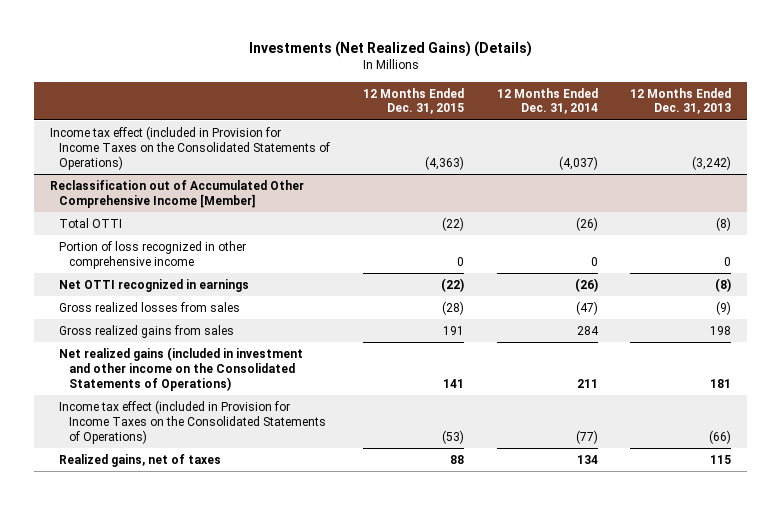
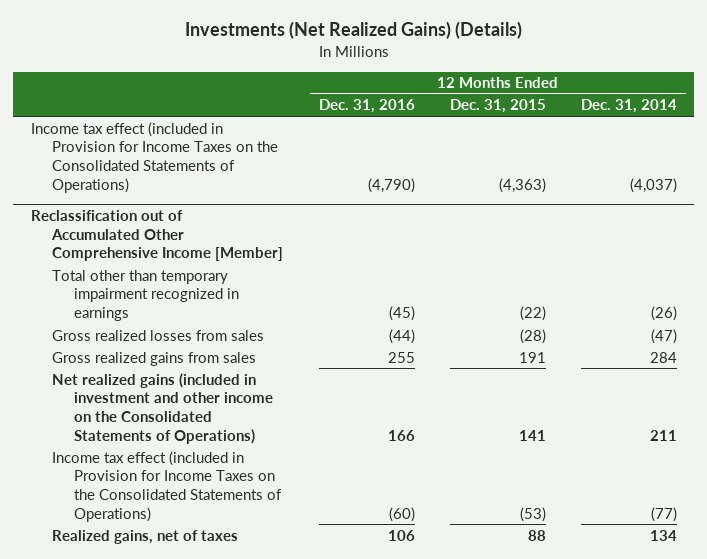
[630,87,732,115] 12 Months Ended Dec. 31, 2013 -> none
none -> [318,99,415,114] Dec. 31, 2016
[59,218,123,229] Total OTTI -> none
[59,241,247,269] Portion of loss recognized in other comprehensive income -> none
[59,279,250,293] Net OTTI recognized in earnings -> [52,269,240,321] Total other than temporary impairment recognized in earnings

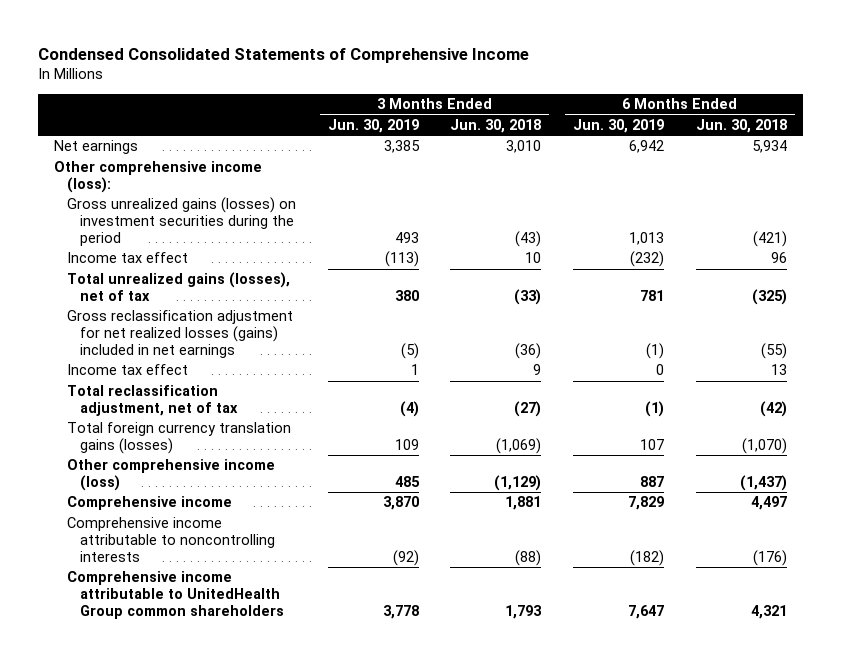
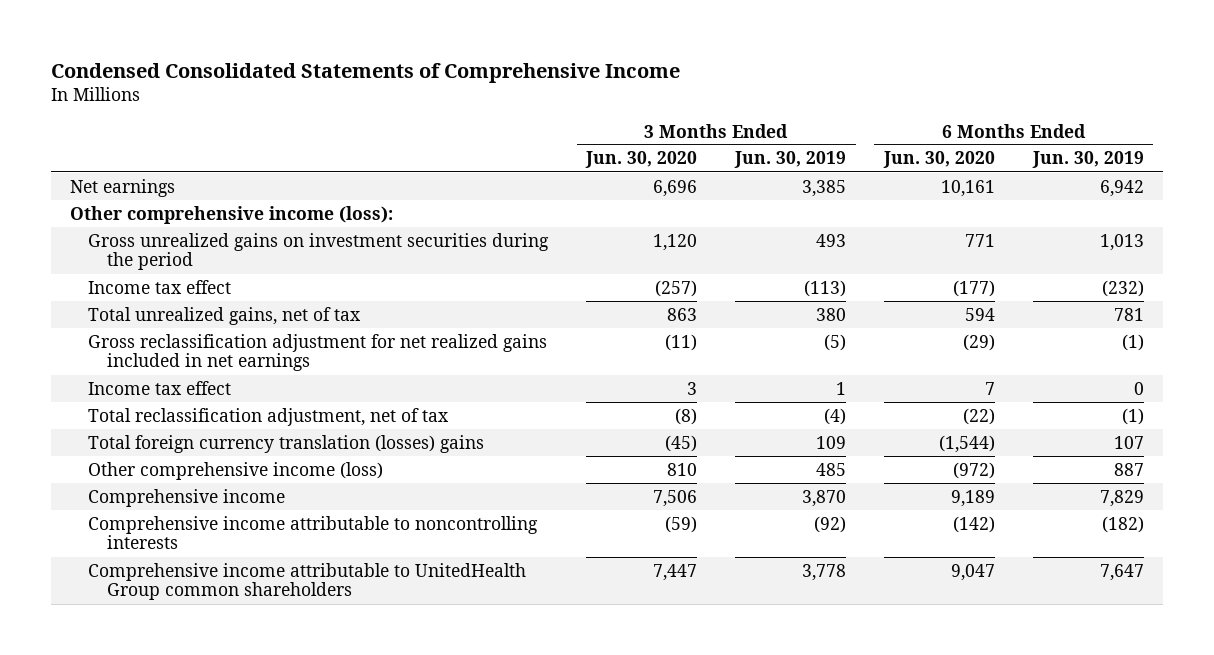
[450,119,542,134] Jun. 30, 2018 -> none
[695,119,787,134] Jun. 30, 2018 -> none
none -> [585,151,698,169] Jun. 30, 2020
none -> [882,151,995,169] Jun. 30, 2020
[66,197,296,246] Gross unrealized gains (losses) on investment securities during the period -> [88,232,550,271] Gross unrealized gains on investment securities during the period
[66,272,290,302] Total unrealized gains (losses), net of tax -> [88,306,362,325] Total unrealized gains, net of tax
[66,310,293,358] Gross reclassification adjustment for net realized losses (gains) included in net earnings -> [88,333,548,372] Gross reclassification adjustment for net realized gains included in net earnings
[66,422,291,455] Total foreign currency translation gains (losses) -> [88,434,485,453] Total foreign currency translation (losses) gains

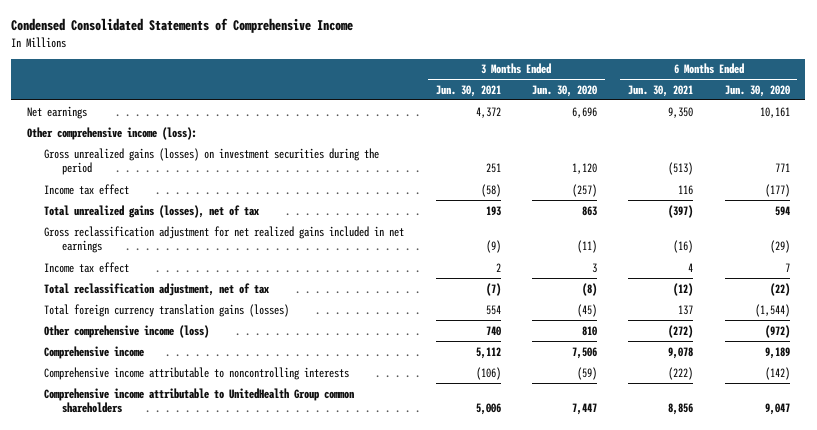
[734,151,847,169] Jun. 30, 2019 -> none
[1031,151,1144,169] Jun. 30, 2019 -> none
none -> [435,84,501,97] Jun. 30, 2021
none -> [628,84,694,97] Jun. 30, 2021
[88,232,550,271] Gross unrealized gains on investment securities during the period -> [44,147,380,176] Gross unrealized gains (losses) on investment securities during the period
[88,306,362,325] Total unrealized gains, net of tax -> [44,204,260,218] Total unrealized gains (losses), net of tax
[88,434,485,453] Total foreign currency translation (losses) gains -> [44,303,290,317] Total foreign currency translation gains (losses)

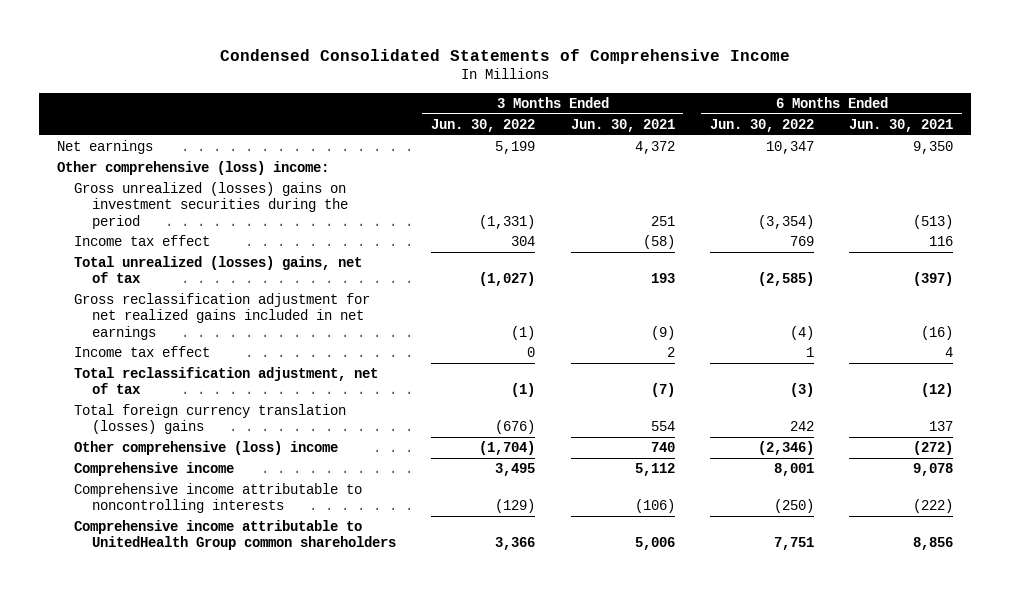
[532,84,598,97] Jun. 30, 2020 -> none
[724,84,790,97] Jun. 30, 2020 -> none
none -> [431,118,536,132] Jun. 30, 2022
none -> [709,118,814,132] Jun. 30, 2022
[26,126,197,140] Other comprehensive income (loss): -> [56,160,329,175] Other comprehensive (loss) income:
[44,147,380,176] Gross unrealized gains (losses) on investment securities during the period -> [74,181,348,229] Gross unrealized (losses) gains on investment securities during the period
[44,204,260,218] Total unrealized gains (losses), net of tax -> [74,255,363,284] Total unrealized (losses) gains, net of tax
[44,303,290,317] Total foreign currency translation gains (losses) -> [74,403,347,435] Total foreign currency translation (losses) gains
[44,324,210,338] Other comprehensive income (loss) -> [74,440,339,455] Other comprehensive (loss) income

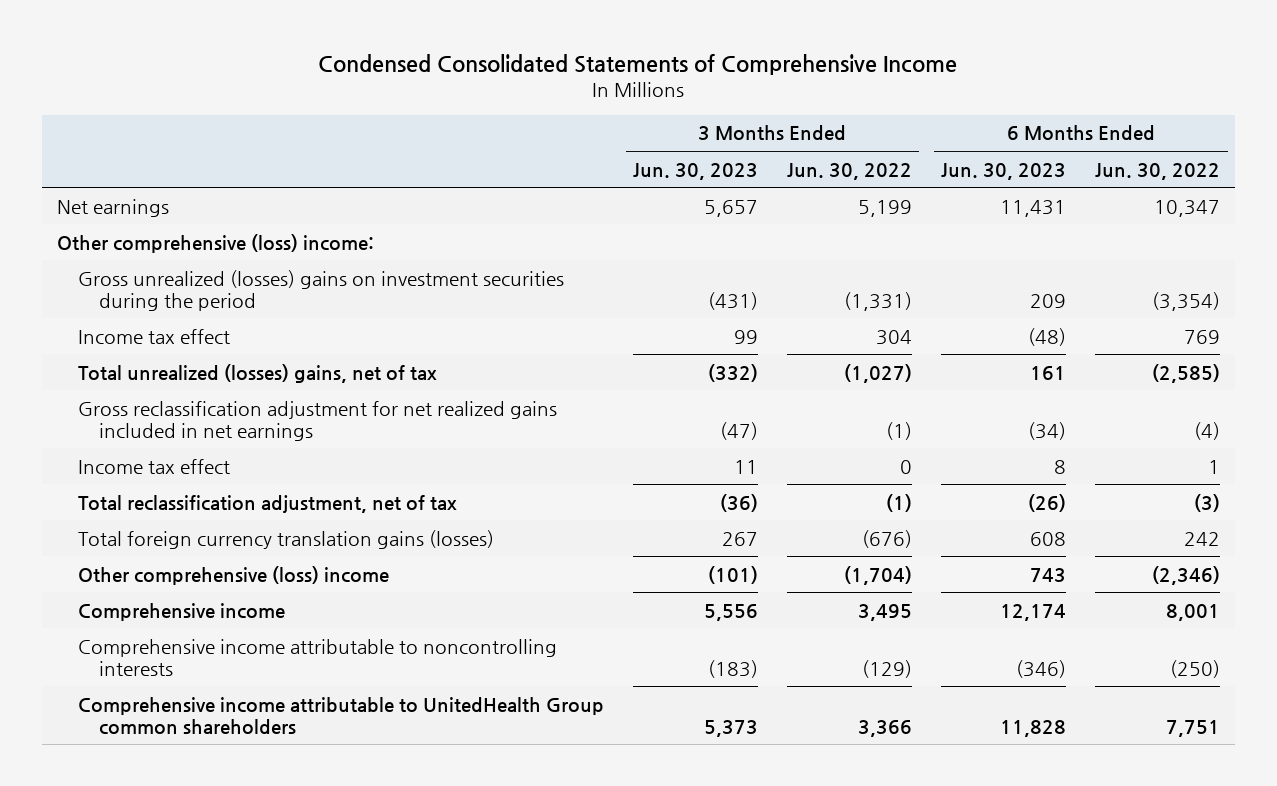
[570,118,675,132] Jun. 30, 2021 -> none
[849,118,954,132] Jun. 30, 2021 -> none
none -> [632,162,758,180] Jun. 30, 2023
none -> [941,162,1067,180] Jun. 30, 2023
[74,403,347,435] Total foreign currency translation (losses) gains -> [77,529,494,549] Total foreign currency translation gains (losses)

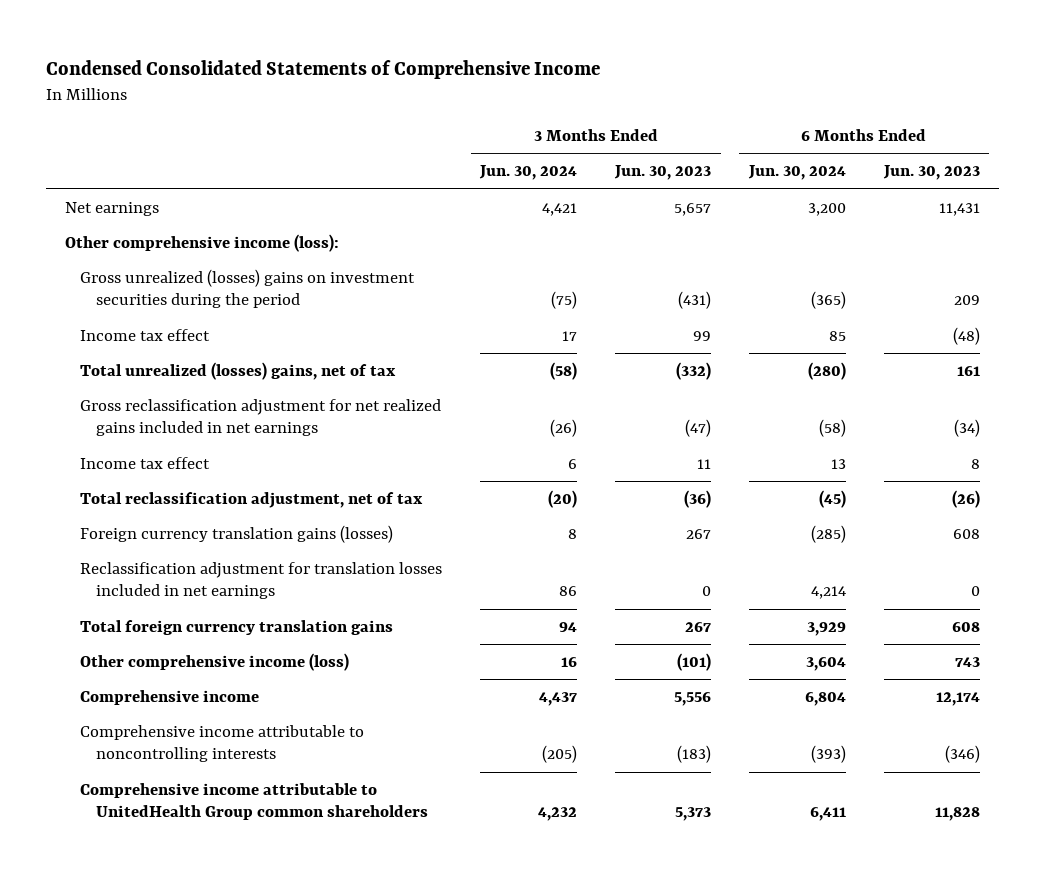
[787,162,913,180] Jun. 30, 2022 -> none
[1095,162,1221,180] Jun. 30, 2022 -> none
none -> [479,165,578,181] Jun. 30, 2024
none -> [747,165,846,181] Jun. 30, 2024
[56,233,374,253] Other comprehensive (loss) income: -> [64,233,339,252] Other comprehensive income (loss):
[77,529,494,549] Total foreign currency translation gains (losses) -> [80,524,394,543] Foreign currency translation gains (losses)
none -> [80,561,443,600] Reclassification adjustment for translation losses included in net earnings
none -> [80,619,394,635] Total foreign currency translation gains
[77,565,389,585] Other comprehensive (loss) income -> [80,652,350,671] Other comprehensive income (loss)

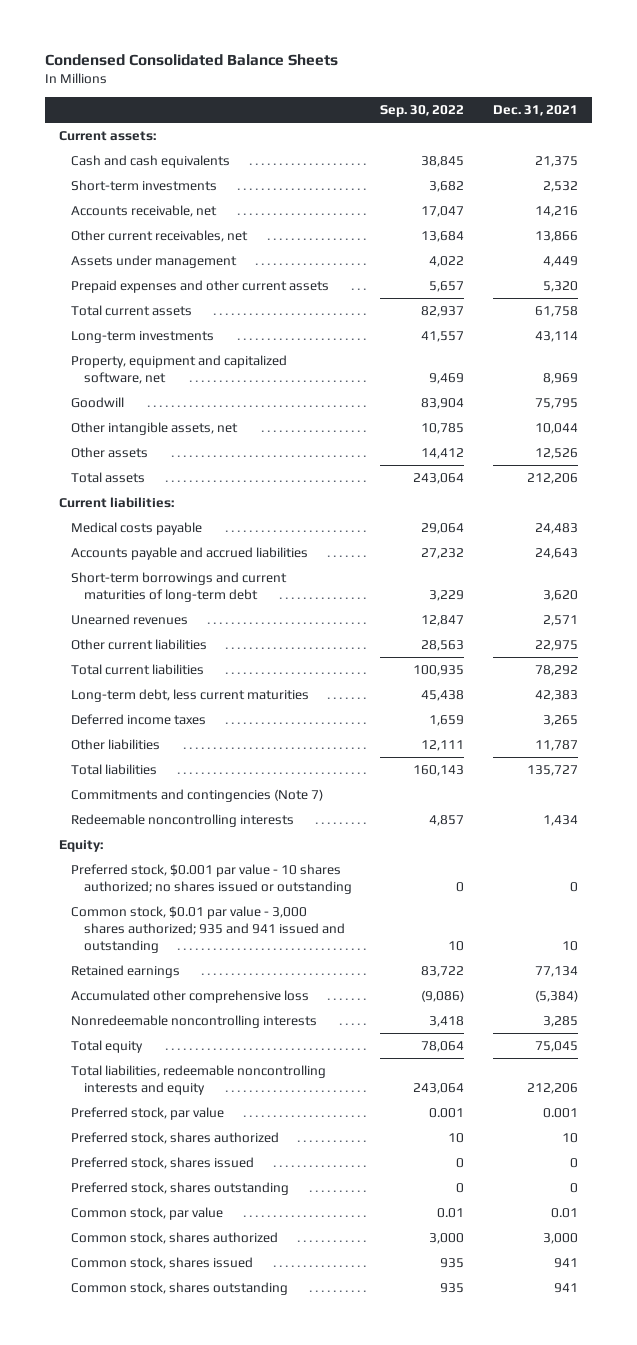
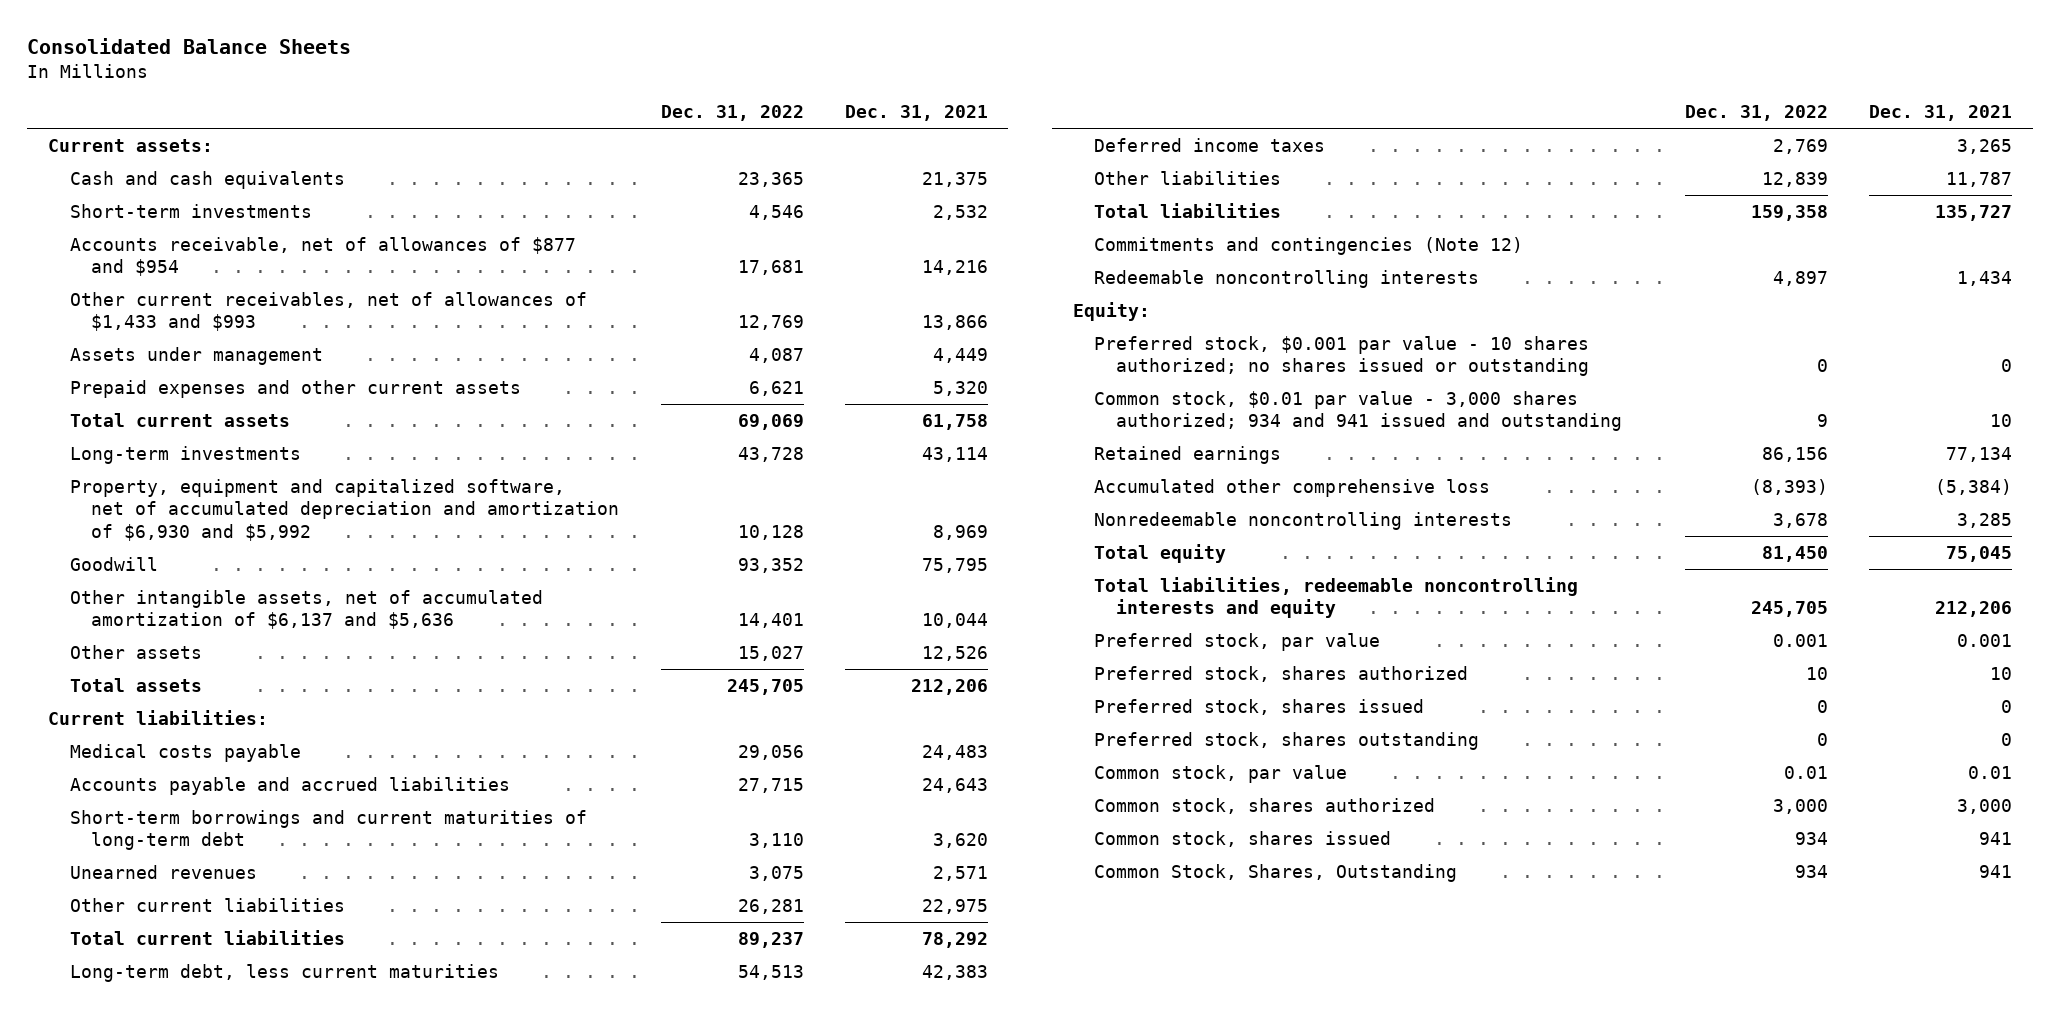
[44,54,338,67] Condensed Consolidated Balance Sheets -> [27,38,352,55] Consolidated Balance Sheets
[380,104,465,117] Sep. 30, 2022 -> none
none -> [660,105,804,122] Dec. 31, 2022
[71,205,218,218] Accounts receivable, net -> [69,236,576,277] Accounts receivable, net of allowances of $877 and $954
[71,230,249,243] Other current receivables, net -> [69,291,587,332] Other current receivables, net of allowances of $1,433 and $993
[71,355,288,384] Property, equipment and capitalized software, net -> [69,478,620,541] Property, equipment and capitalized software, net of accumulated depreciation and amortization of $6,930 and $5,992
[71,422,239,436] Other intangible assets, net -> [69,589,543,630] Other intangible assets, net of accumulated amortization of $6,137 and $5,636
[71,789,324,803] Commitments and contingencies (Note 7) -> [1094,236,1524,255] Commitments and contingencies (Note 12)
[71,906,345,953] Common stock, $0.01 par value - 3,000 shares authorized; 935 and 941 issued and outstanding -> [1094,390,1623,432] Common stock, $0.01 par value - 3,000 shares authorized; 934 and 941 issued and outstanding
[71,1282,289,1296] Common stock, shares outstanding -> [1094,863,1458,882] Common Stock, Shares, Outstanding

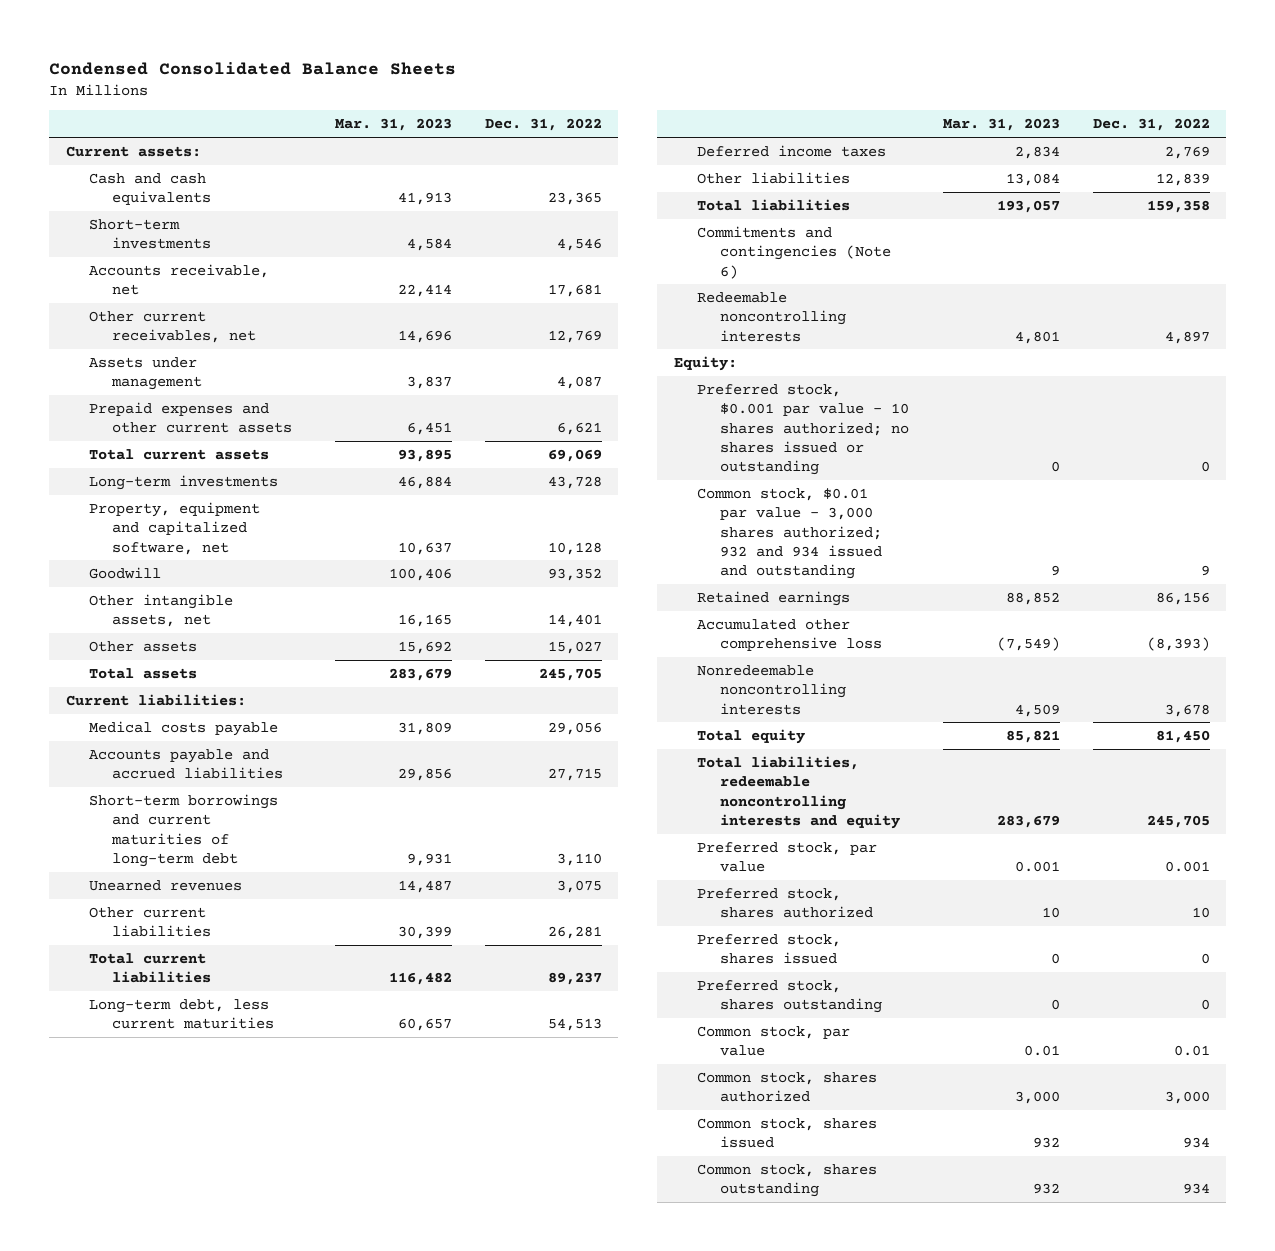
[27,38,352,55] Consolidated Balance Sheets -> [49,61,457,75] Condensed Consolidated Balance Sheets
[844,105,988,122] Dec. 31, 2021 -> none
none -> [334,118,452,132] Mar. 31, 2023
[69,236,576,277] Accounts receivable, net of allowances of $877 and $954 -> [89,263,270,296] Accounts receivable, net
[69,291,587,332] Other current receivables, net of allowances of $1,433 and $993 -> [89,310,257,344] Other current receivables, net
[69,478,620,541] Property, equipment and capitalized software, net of accumulated depreciation and amortization of $6,930 and $5,992 -> [89,501,261,555] Property, equipment and capitalized software, net
[69,589,543,630] Other intangible assets, net of accumulated amortization of $6,137 and $5,636 -> [89,593,234,628] Other intangible assets, net
[1094,236,1524,255] Commitments and contingencies (Note 12) -> [697,225,892,279] Commitments and contingencies (Note 6)
[1094,390,1623,432] Common stock, $0.01 par value - 3,000 shares authorized; 934 and 941 issued and outstanding -> [697,487,883,580] Common stock, $0.01 par value - 3,000 shares authorized; 932 and 934 issued and outstanding
[1094,863,1458,882] Common Stock, Shares, Outstanding -> [697,1163,878,1198] Common stock, shares outstanding

